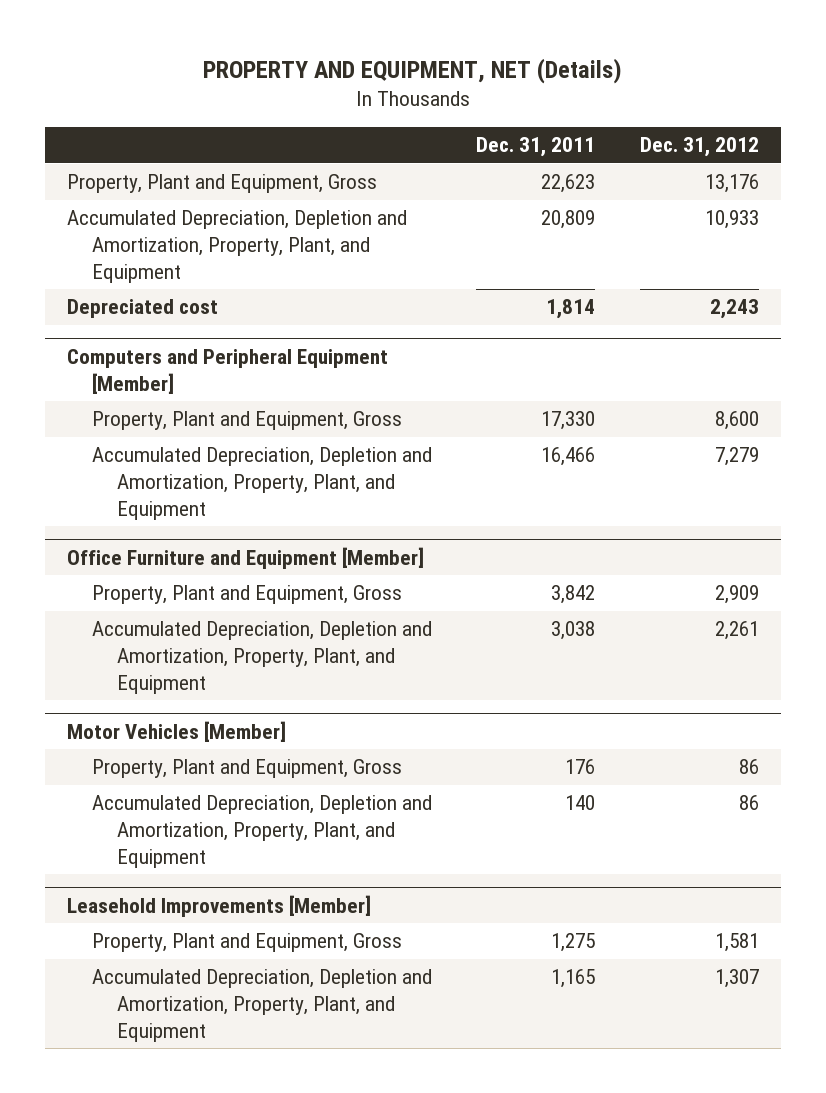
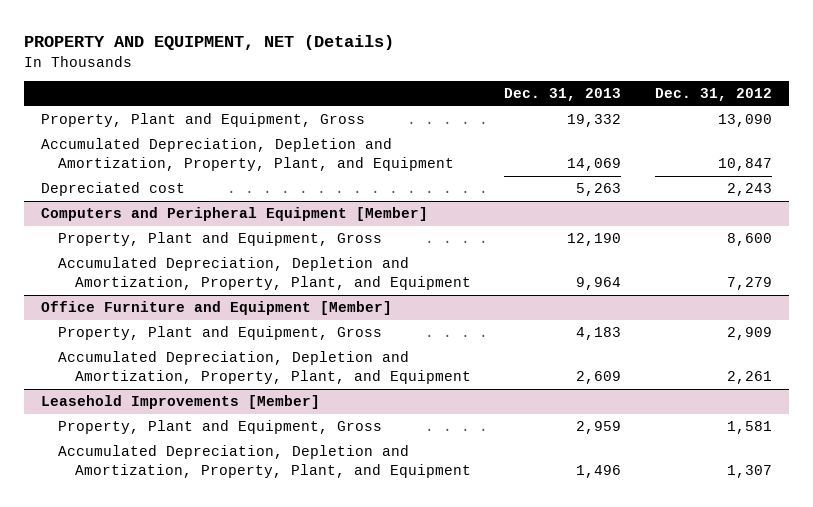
[476,137,596,158] Dec. 31, 2011 -> none
none -> [504,88,622,102] Dec. 31, 2013
[704,174,759,194] 13,176 -> [718,114,773,128] 13,090
[704,210,759,230] 10,933 -> [718,158,773,172] 10,847
[67,720,287,742] Motor Vehicles [Member] -> none
[92,759,403,779] Property, Plant and Equipment, Gross -> none
[92,795,433,868] Accumulated Depreciation, Depletion and Amortization, Property, Plant, and Equipment -> none

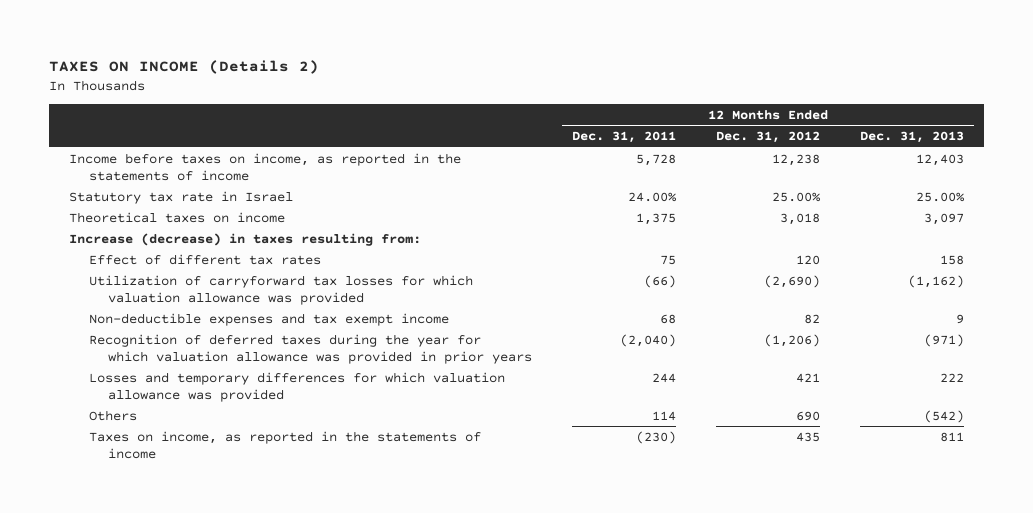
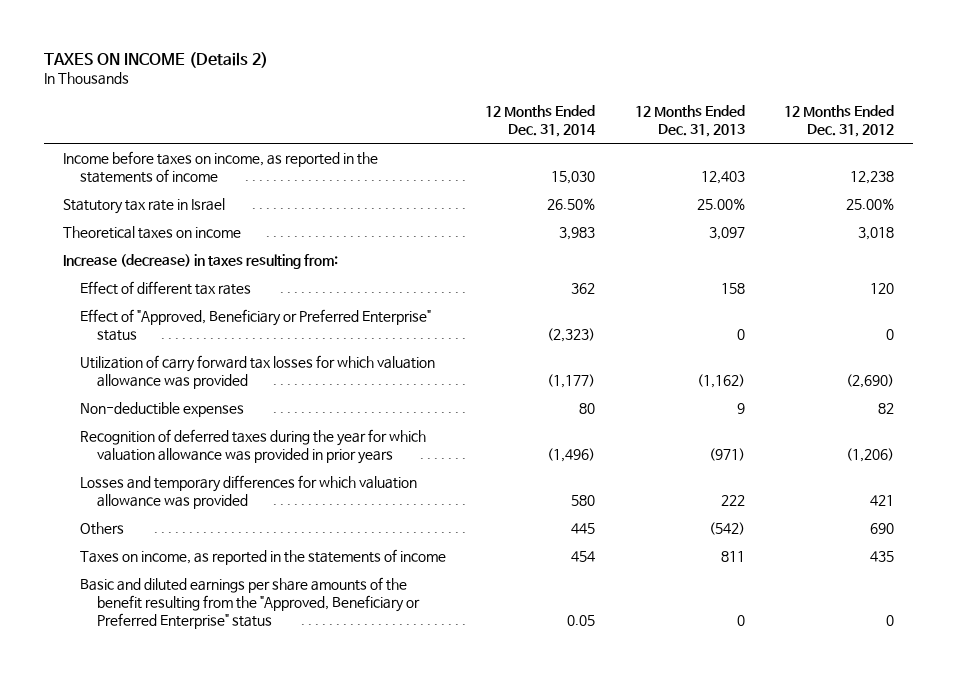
[572,131,677,144] Dec. 31, 2011 -> none
none -> [485,105,597,137] 12 Months Ended Dec. 31, 2014
none -> [80,309,432,341] Effect of "Approved, Beneficiary or Preferred Enterprise" status
[88,274,473,305] Utilization of carryforward tax losses for which valuation allowance was provided -> [80,355,436,389] Utilization of carry forward tax losses for which valuation allowance was provided
[88,312,449,326] Non-deductible expenses and tax exempt income -> [80,402,245,418] Non-deductible expenses
none -> [80,577,420,629] Basic and diluted earnings per share amounts of the benefit resulting from the "Approved, Beneficiary or Preferred Enterprise" status

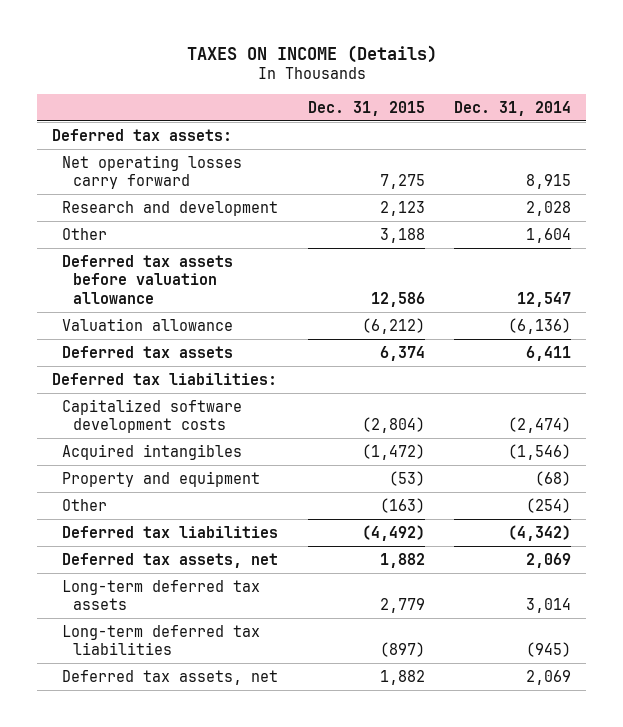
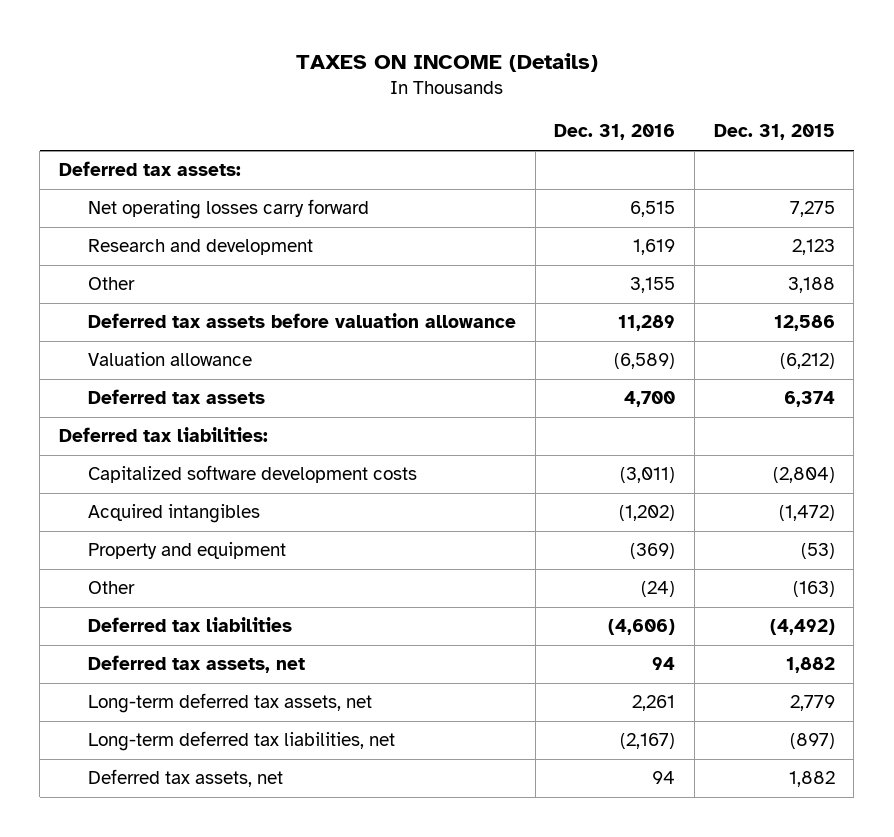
[454,100,572,116] Dec. 31, 2014 -> none
none -> [554,124,676,141] Dec. 31, 2016
[62,579,261,611] Long-term deferred tax assets -> [87,693,372,714] Long-term deferred tax assets, net
[62,624,261,656] Long-term deferred tax liabilities -> [87,731,395,752] Long-term deferred tax liabilities, net

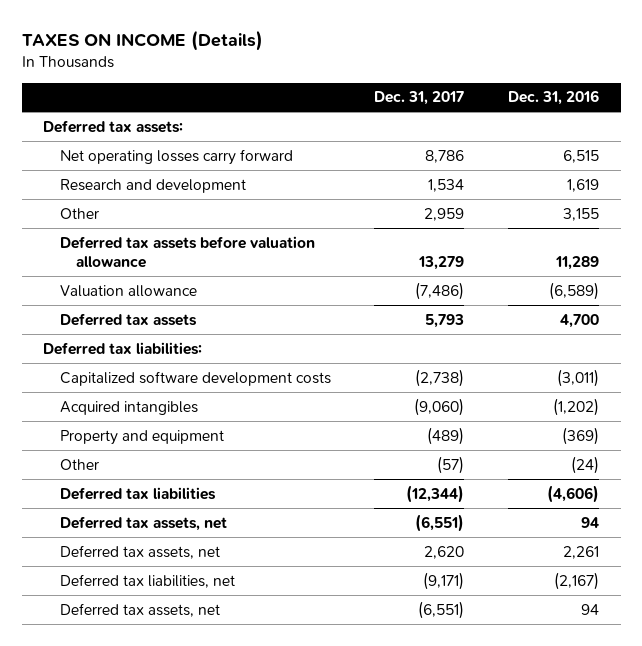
[713,124,835,141] Dec. 31, 2015 -> none
none -> [374,91,465,106] Dec. 31, 2017
[87,693,372,714] Long-term deferred tax assets, net -> [59,544,220,559] Deferred tax assets, net
[87,731,395,752] Long-term deferred tax liabilities, net -> [59,573,235,588] Deferred tax liabilities, net

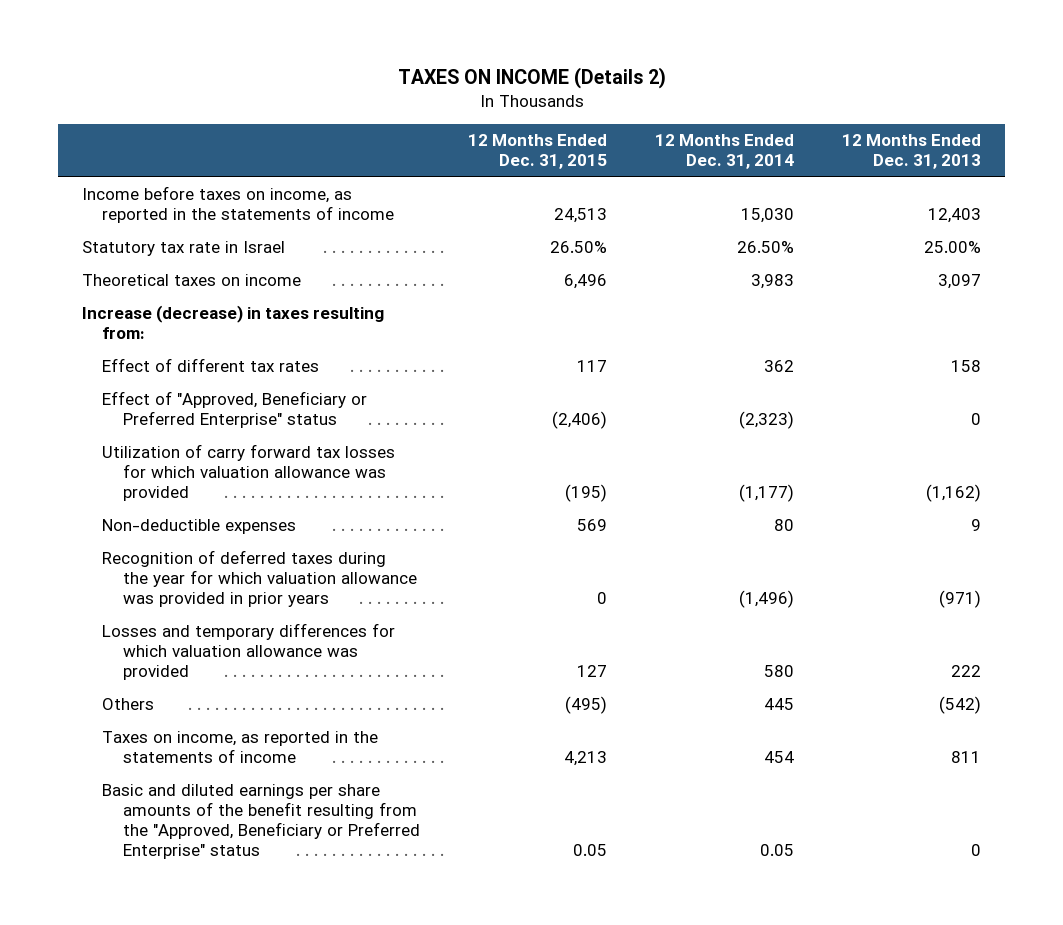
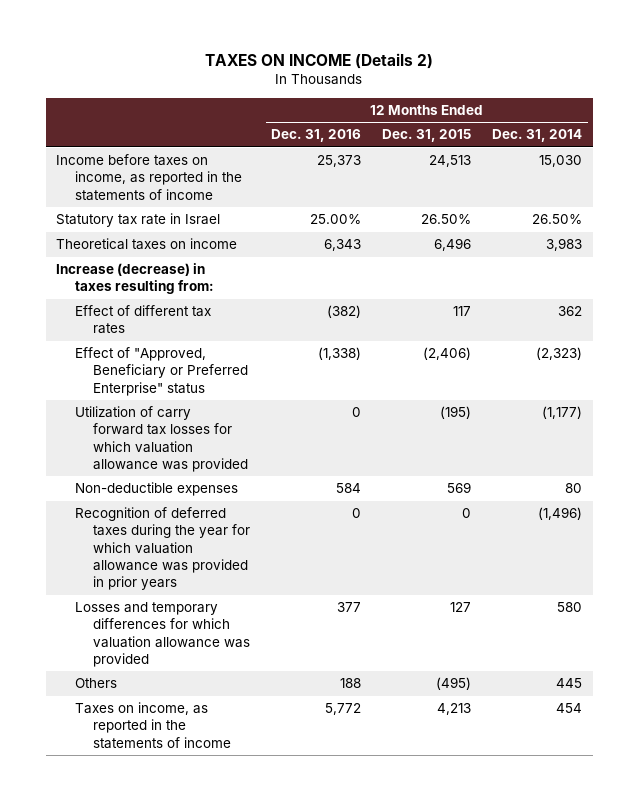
[841,134,981,170] 12 Months Ended Dec. 31, 2013 -> none
none -> [271,129,362,143] Dec. 31, 2016
[102,784,420,860] Basic and diluted earnings per share amounts of the benefit resulting from the "Approved, Beneficiary or Preferred Enterprise" status -> none

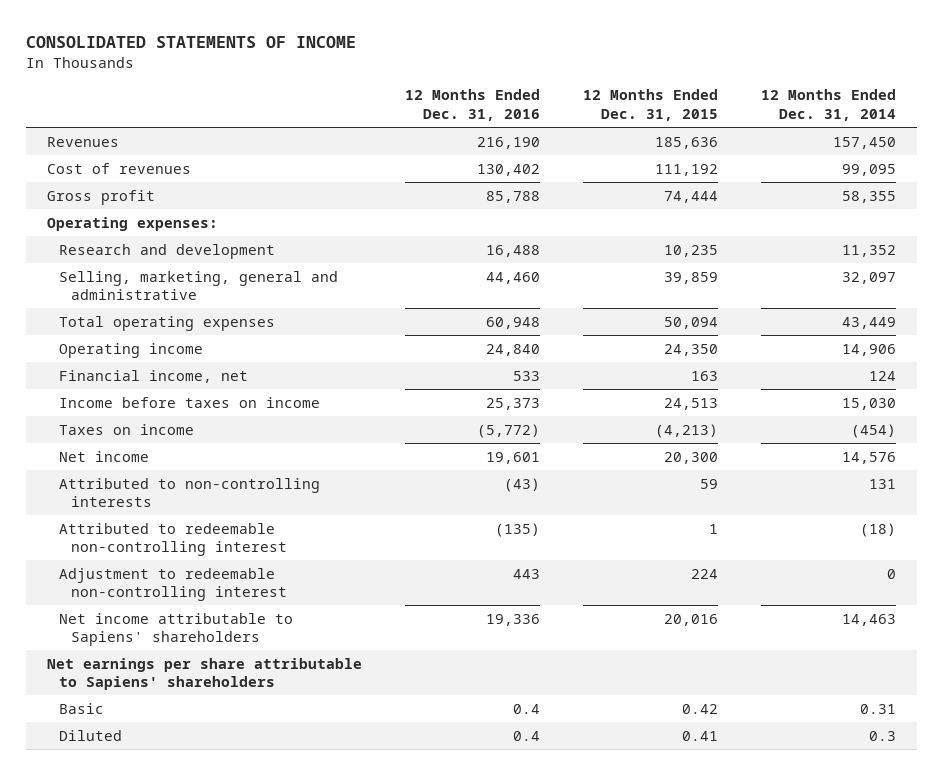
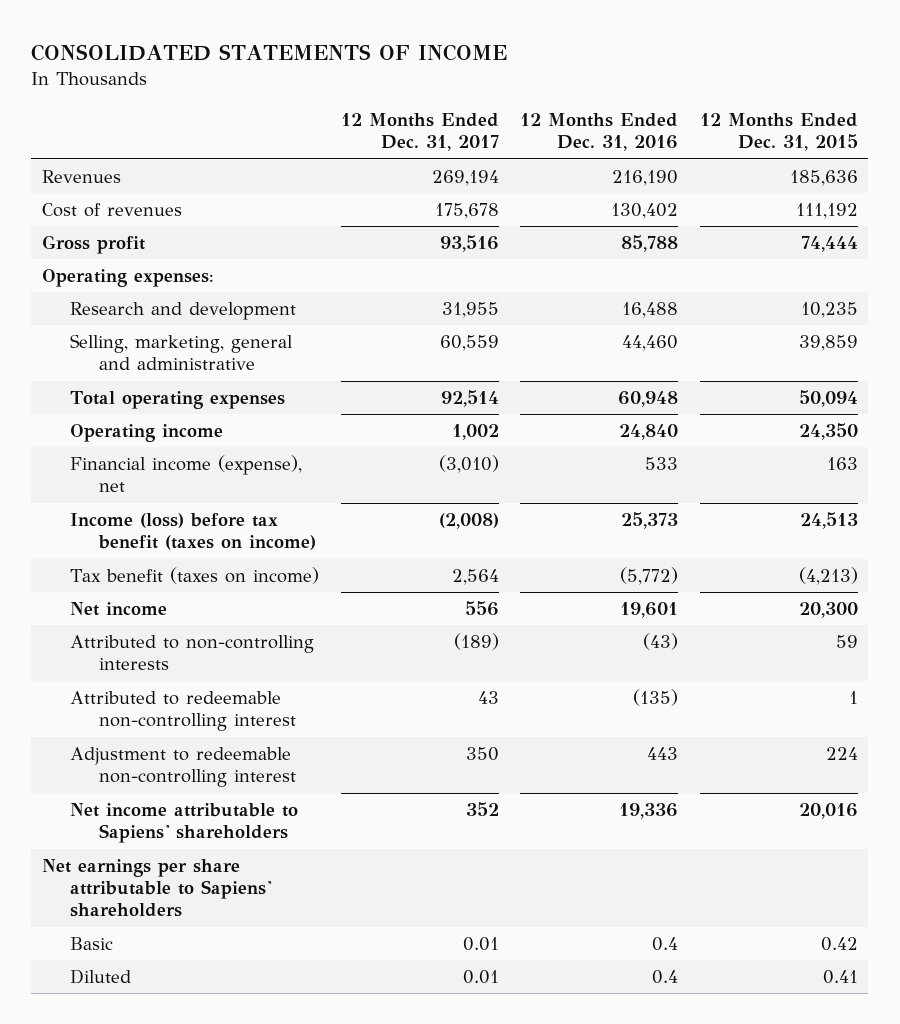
[760,89,896,121] 12 Months Ended Dec. 31, 2014 -> none
none -> [340,113,499,152] 12 Months Ended Dec. 31, 2017
[59,369,249,383] Financial income, net -> [70,455,303,493] Financial income (expense), net
[59,396,321,408] Income before taxes on income -> [70,513,316,551] Income (loss) before tax benefit (taxes on income)
[59,423,195,435] Taxes on income -> [70,567,320,585] Tax benefit (taxes on income)

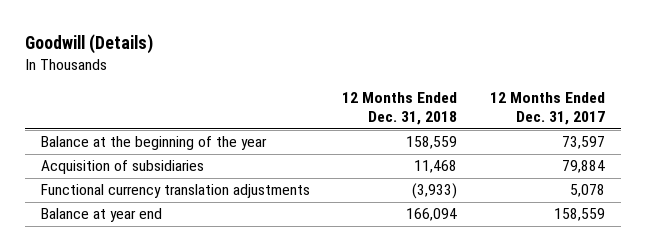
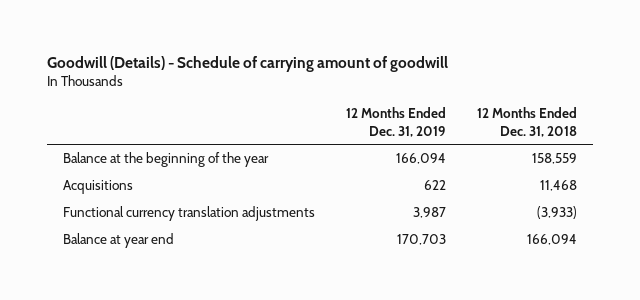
[25,34,154,55] Goodwill (Details) -> [46,55,448,72] Goodwill (Details) - Schedule of carrying amount of goodwill
[489,91,605,126] 12 Months Ended Dec. 31, 2017 -> none
none -> [346,107,447,137] 12 Months Ended Dec. 31, 2019
[41,160,205,175] Acquisition of subsidiaries -> [62,180,133,195] Acquisitions

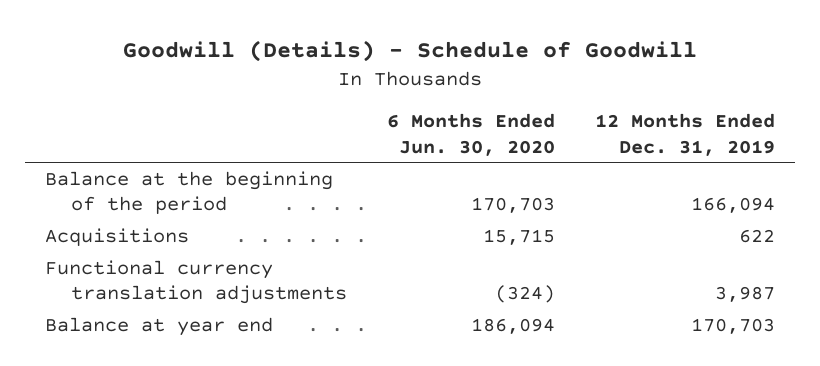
[46,55,448,72] Goodwill (Details) - Schedule of carrying amount of goodwill -> [122,40,697,63] Goodwill (Details) - Schedule of Goodwill
[477,107,578,137] 12 Months Ended Dec. 31, 2018 -> none
none -> [386,113,555,156] 6 Months Ended Jun. 30, 2020
[62,152,269,168] Balance at the beginning of the year -> [44,170,333,215] Balance at the beginning of the period

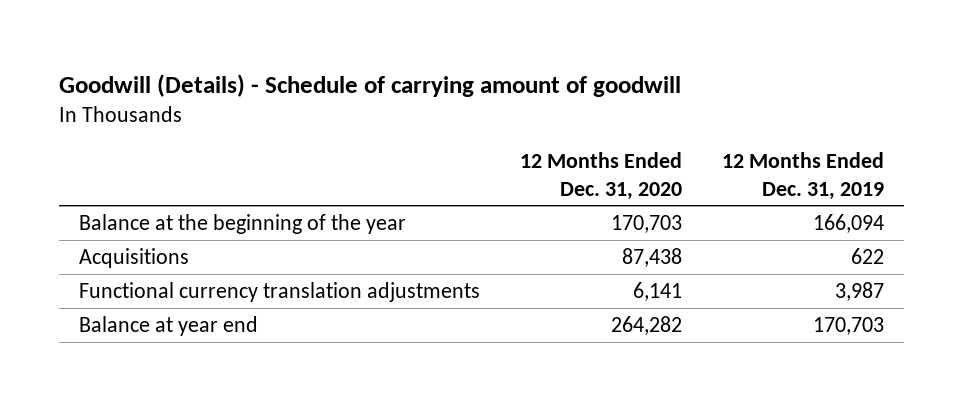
[122,40,697,63] Goodwill (Details) - Schedule of Goodwill -> [59,73,682,97] Goodwill (Details) - Schedule of carrying amount of goodwill
[386,113,555,156] 6 Months Ended Jun. 30, 2020 -> none
none -> [519,151,682,200] 12 Months Ended Dec. 31, 2020
[44,170,333,215] Balance at the beginning of the period -> [79,214,407,235] Balance at the beginning of the year

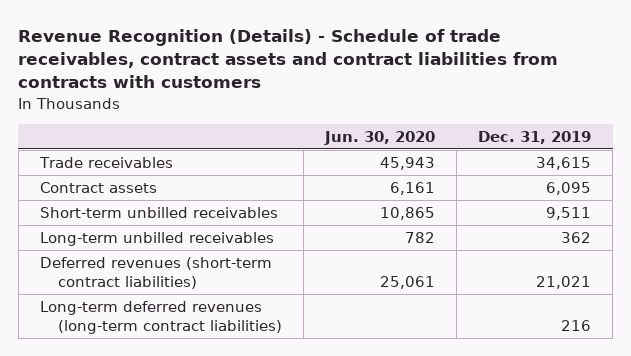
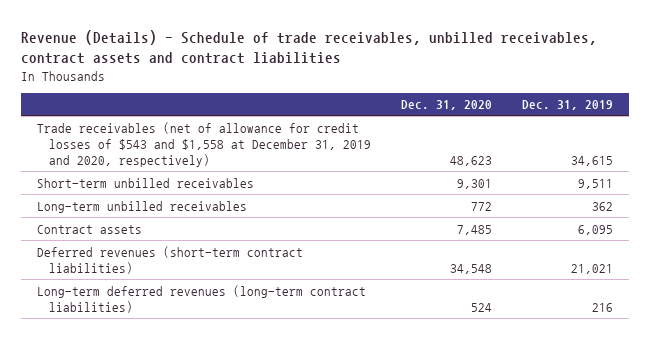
[18,28,559,89] Revenue Recognition (Details) - Schedule of trade receivables, contract assets and contract liabilities from contracts with customers -> [21,29,598,65] Revenue (Details) - Schedule of trade receivables, unbilled receivables, contract assets and contract liabilities
[323,130,435,145] Jun. 30, 2020 -> none
none -> [401,100,493,111] Dec. 31, 2020
[39,156,174,168] Trade receivables -> [36,121,372,168] Trade receivables (net of allowance for credit losses of $543 and $1,558 at December 31, 2019 and 2020, respectively)
[40,181,158,193] Contract assets -> [36,224,142,234] Contract assets

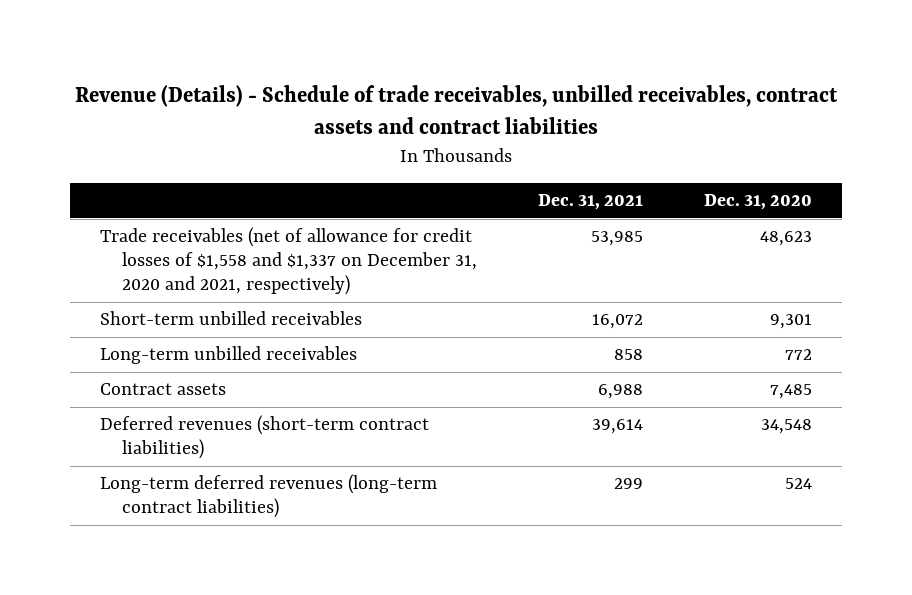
[522,100,614,111] Dec. 31, 2019 -> none
none -> [537,193,643,210] Dec. 31, 2021
[36,121,372,168] Trade receivables (net of allowance for credit losses of $543 and $1,558 at December 31, 2019 and 2020, respectively) -> [100,227,477,296] Trade receivables (net of allowance for credit losses of $1,558 and $1,337 on December 31, 2020 and 2021, respectively)

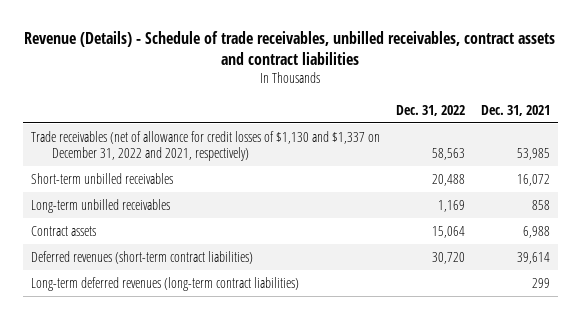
[703,193,812,210] Dec. 31, 2020 -> none
none -> [395,104,465,116] Dec. 31, 2022
[100,227,477,296] Trade receivables (net of allowance for credit losses of $1,558 and $1,337 on December 31, 2020 and 2021, respectively) -> [30,130,380,162] Trade receivables (net of allowance for credit losses of $1,130 and $1,337 on December 31, 2022 and 2021, respectively)

